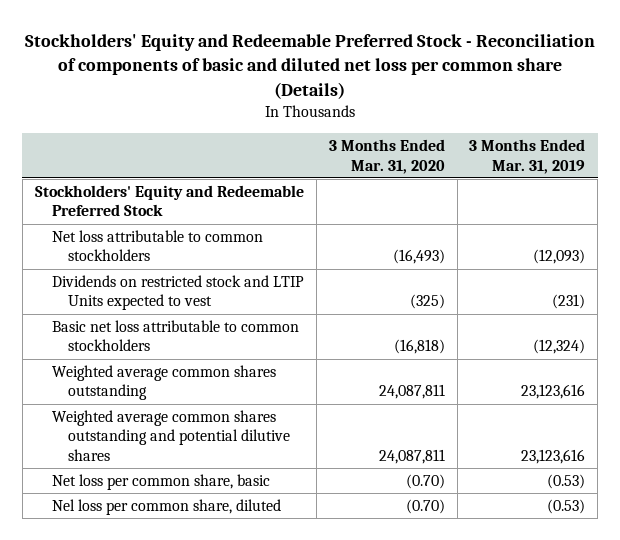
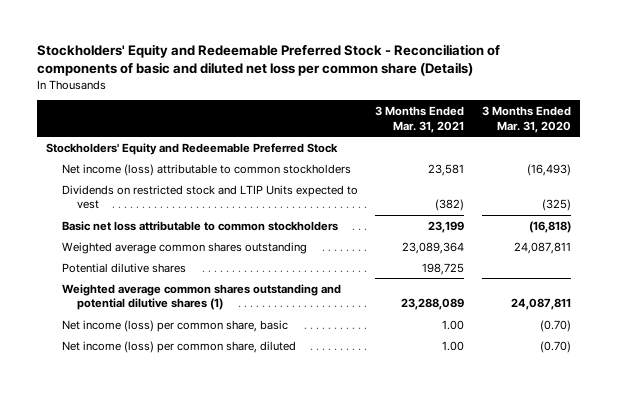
[469,139,586,174] 3 Months Ended Mar. 31, 2019 -> none
none -> [375,105,465,133] 3 Months Ended Mar. 31, 2021
[51,229,263,262] Net loss attributable to common stockholders -> [61,163,351,176] Net income (loss) attributable to common stockholders
none -> [61,262,186,273] Potential dilutive shares
[51,409,291,461] Weighted average common shares outstanding and potential dilutive shares -> [61,283,341,311] Weighted average common shares outstanding and potential dilutive shares (1)
[51,473,270,490] Net loss per common share, basic -> [61,319,288,332] Net income (loss) per common share, basic
[51,498,281,515] Nel loss per common share, diluted -> [61,340,296,353] Net income (loss) per common share, diluted

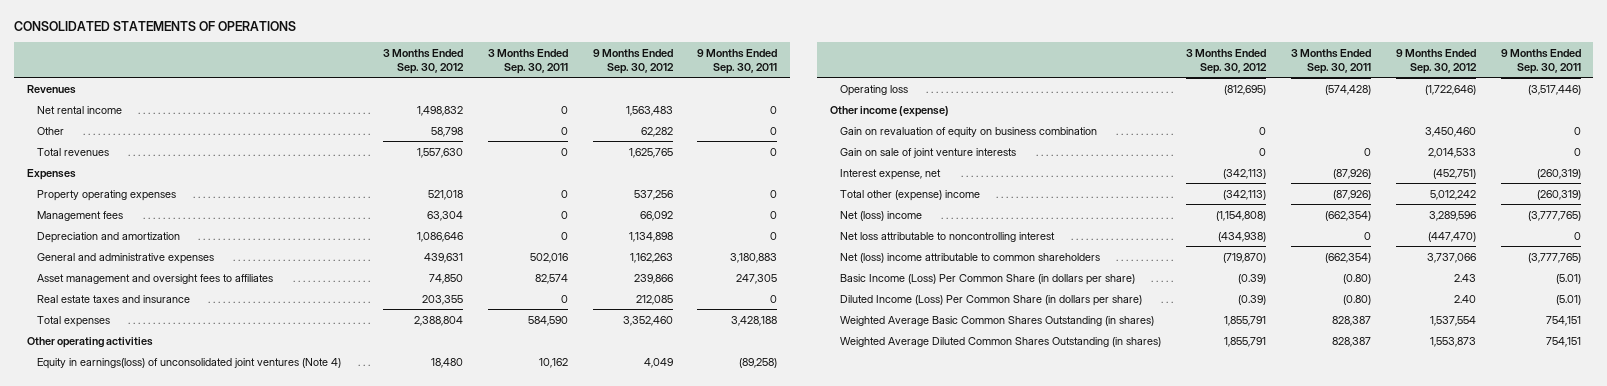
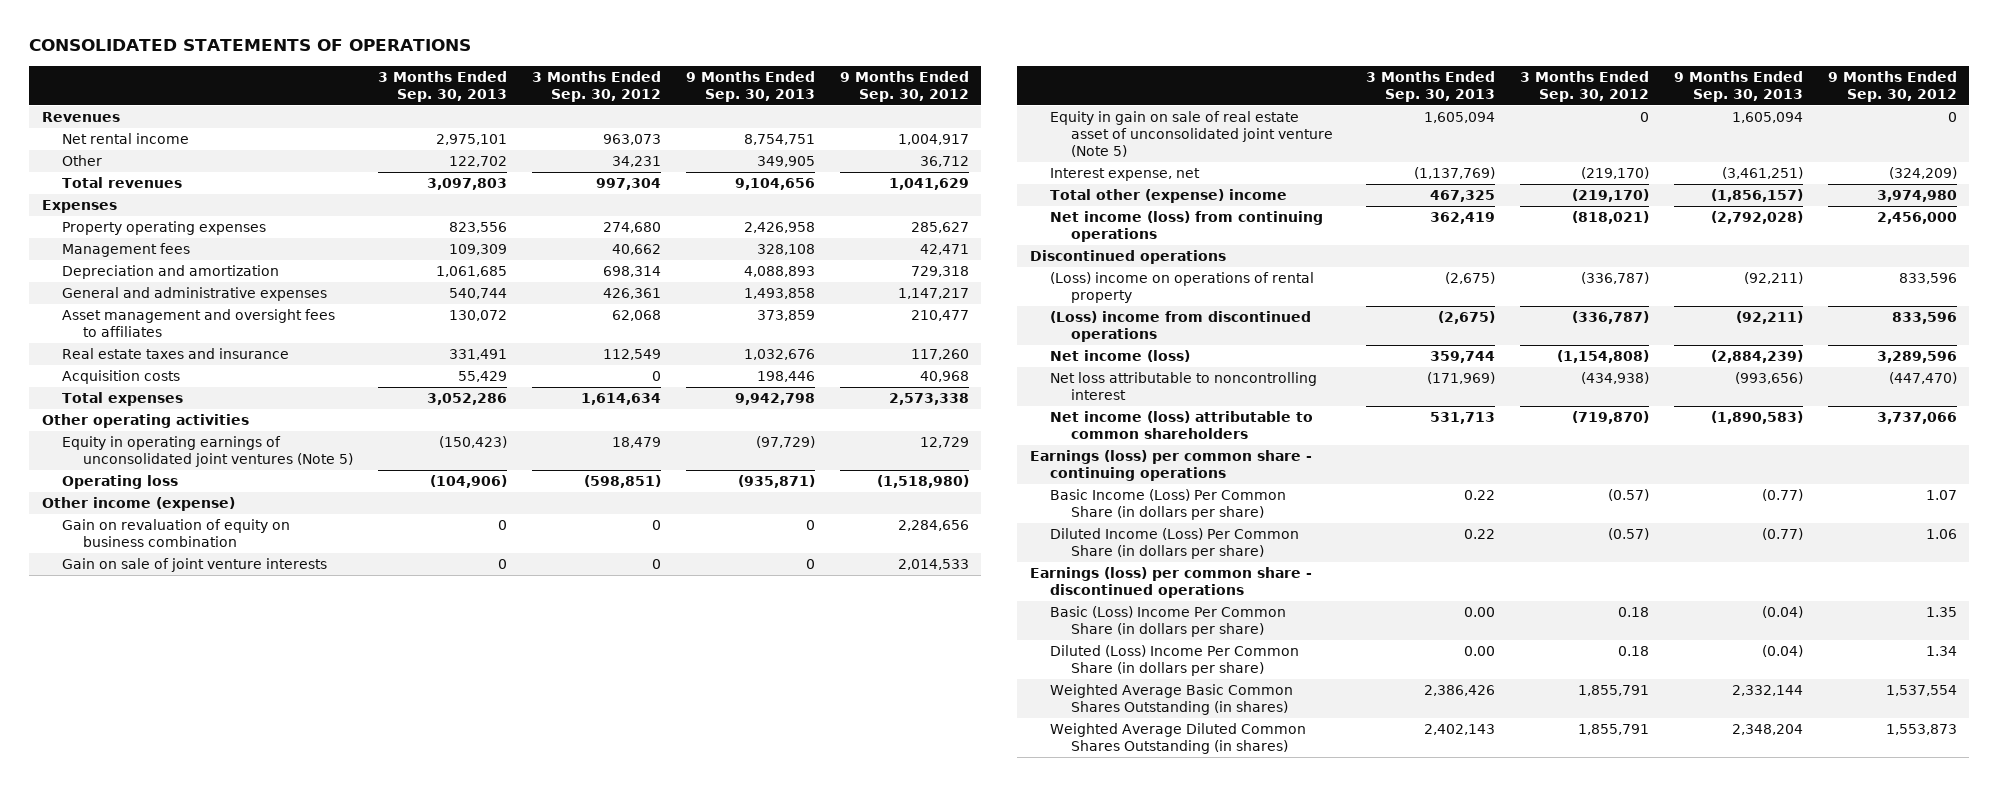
[487,48,568,74] 3 Months Ended Sep. 30, 2011 -> none
[697,48,778,74] 9 Months Ended Sep. 30, 2011 -> none
none -> [377,70,507,102] 3 Months Ended Sep. 30, 2013
none -> [685,70,815,102] 9 Months Ended Sep. 30, 2013
[416,105,463,116] 1,498,832 -> [602,134,661,146] 963,073
[625,105,673,116] 1,563,483 -> [897,134,969,146] 1,004,917
[430,126,463,137] 58,798 -> [611,156,661,168] 34,231
[640,126,673,137] 62,282 -> [919,156,969,168] 36,712
[416,147,463,158] 1,557,630 -> [595,178,661,191] 997,304
[628,147,673,158] 1,625,765 -> [888,178,969,191] 1,041,629
[427,189,463,200] 521,018 -> [602,222,661,234] 274,680
[633,189,673,200] 537,256 -> [910,222,969,234] 285,627
[426,210,463,221] 63,304 -> [611,244,661,256] 40,662
[639,210,673,221] 66,092 -> [919,244,969,256] 42,471
[416,231,463,242] 1,086,646 -> [602,266,661,278] 698,314
[628,231,673,242] 1,134,898 -> [910,266,969,278] 729,318
[423,252,463,263] 439,631 -> [602,288,661,300] 426,361
[629,252,673,263] 1,162,263 -> [897,288,969,300] 1,147,217
[428,273,463,284] 74,850 -> [611,310,661,322] 62,068
[633,273,673,284] 239,866 -> [910,310,969,322] 210,477
[421,294,463,305] 203,355 -> [602,349,661,361] 112,549
[635,294,673,305] 212,085 -> [910,349,969,361] 117,260
none -> [62,370,181,385] Acquisition costs
[413,315,463,326] 2,388,804 -> [580,393,661,406] 1,614,634
[622,315,673,326] 3,352,460 -> [888,393,969,406] 2,573,338
[36,357,341,369] Equity in earnings(loss) of unconsolidated joint ventures (Note 4) -> [62,436,353,468] Equity in operating earnings of unconsolidated joint ventures (Note 5)
[430,357,463,368] 18,480 -> [611,437,661,449] 18,479
[643,357,673,368] 4,049 -> [919,437,969,449] 12,729
[1223,84,1266,95] (812,695) -> [583,475,661,489] (598,851)
[1424,84,1476,95] (1,722,646) -> [876,475,969,489] (1,518,980)
[1424,126,1476,137] 3,450,460 -> [897,520,969,532] 2,284,656
none -> [1050,111,1333,157] Equity in gain on sale of real estate asset of unconsolidated joint venture (Note 5)
[1222,168,1266,179] (342,113) -> [1580,167,1649,180] (219,170)
[1432,168,1476,179] (452,751) -> [1888,167,1957,180] (324,209)
[1222,189,1266,200] (342,113) -> [1571,189,1649,203] (219,170)
[1429,189,1476,200] 5,012,242 -> [1876,190,1957,203] 3,974,980
none -> [1050,211,1324,243] Net income (loss) from continuing operations
none -> [1029,250,1226,265] Discontinued operations
none -> [1050,272,1315,304] (Loss) income on operations of rental property
none -> [1050,311,1312,343] (Loss) income from discontinued operations
[839,210,922,221] Net (loss) income -> [1050,350,1191,363] Net income (loss)
[839,252,1100,263] Net (loss) income attributable to common shareholders -> [1050,411,1314,440] Net income (loss) attributable to common shareholders
none -> [1029,450,1312,482] Earnings (loss) per common share - continuing operations
[1237,273,1266,284] (0.39) -> [1607,489,1649,502] (0.57)
[1453,273,1476,282] 2.43 -> [1925,490,1957,501] 1.07
[1237,294,1266,305] (0.39) -> [1607,528,1649,541] (0.57)
[1453,294,1476,303] 2.40 -> [1925,529,1957,540] 1.06
none -> [1029,567,1312,599] Earnings (loss) per common share - discontinued operations
none -> [1050,606,1287,638] Basic (Loss) Income Per Common Share (in dollars per share)
none -> [1050,645,1300,677] Diluted (Loss) Income Per Common Share (in dollars per share)

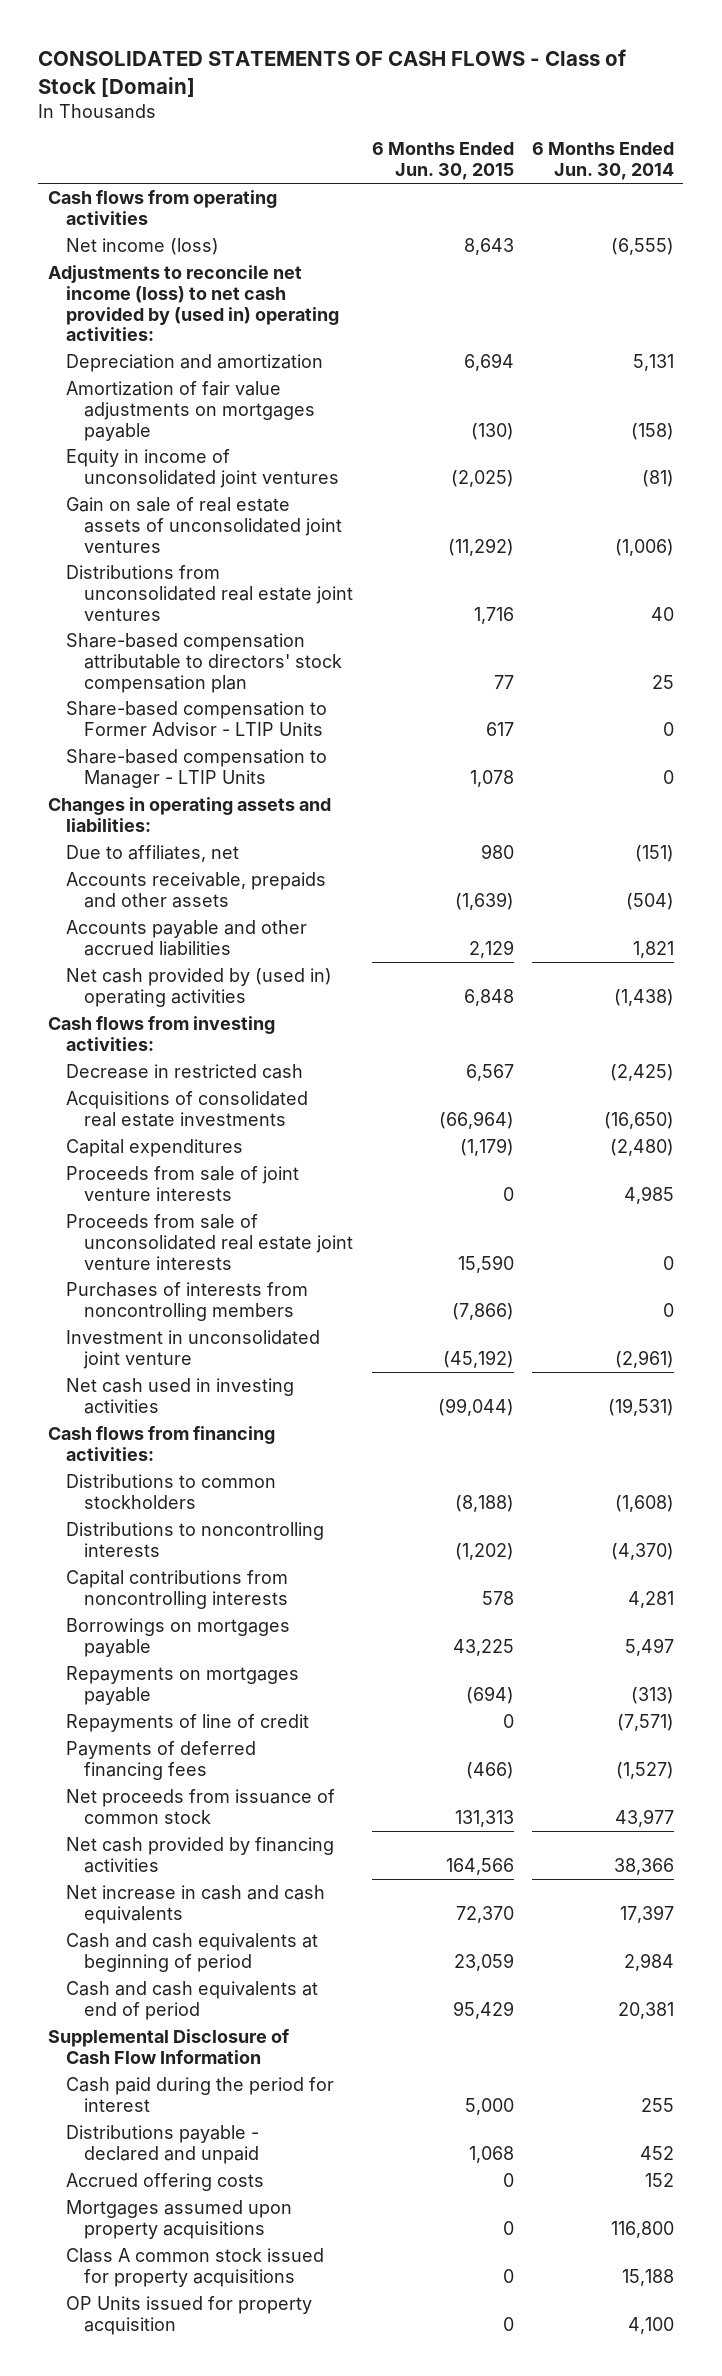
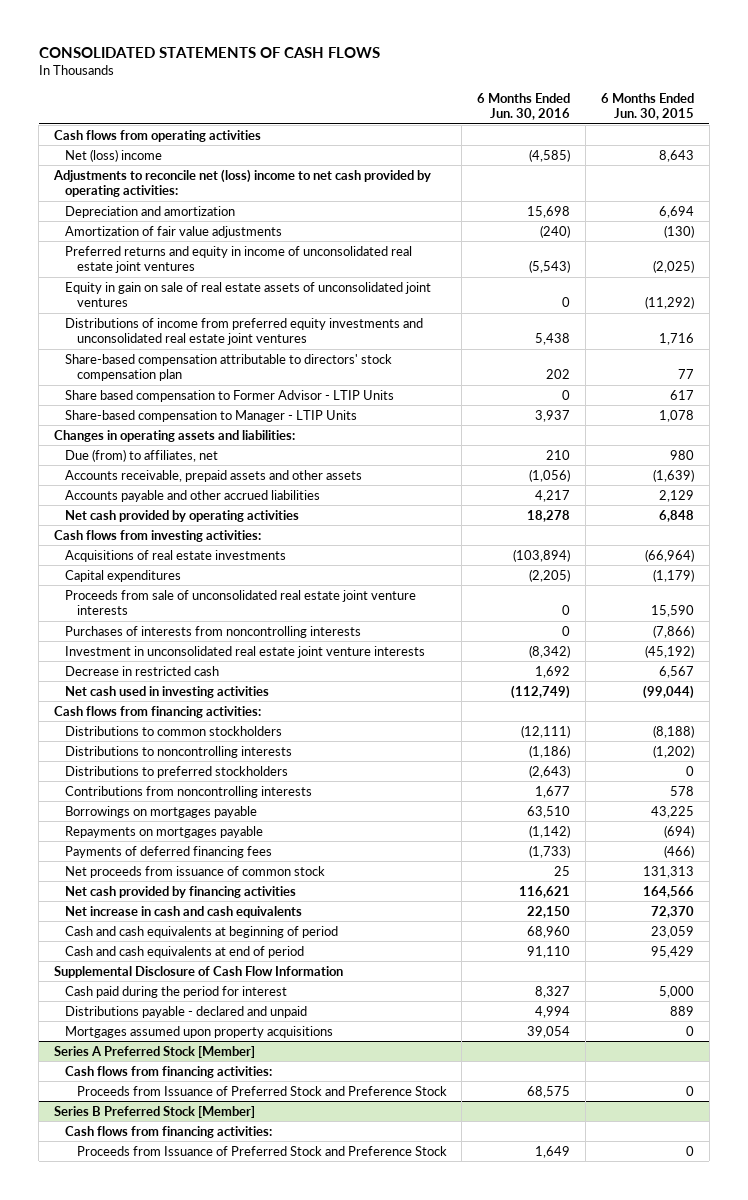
[38,48,627,97] CONSOLIDATED STATEMENTS OF CASH FLOWS - Class of Stock [Domain] -> [38,47,380,59] CONSOLIDATED STATEMENTS OF CASH FLOWS
[532,142,675,181] 6 Months Ended Jun. 30, 2014 -> none
none -> [477,92,571,121] 6 Months Ended Jun. 30, 2016
[65,237,219,255] Net income (loss) -> [65,148,163,162] Net (loss) income
[47,264,339,342] Adjustments to reconcile net income (loss) to net cash provided by (used in) operating activities: -> [52,168,431,198] Adjustments to reconcile net (loss) income to net cash provided by operating activities:
[65,380,315,441] Amortization of fair value adjustments on mortgages payable -> [65,225,283,238] Amortization of fair value adjustments
[65,448,339,488] Equity in income of unconsolidated joint ventures -> [65,245,413,274] Preferred returns and equity in income of unconsolidated real estate joint ventures
[65,496,342,553] Gain on sale of real estate assets of unconsolidated joint ventures -> [65,281,432,308] Equity in gain on sale of real estate assets of unconsolidated joint ventures
[65,564,353,621] Distributions from unconsolidated real estate joint ventures -> [65,317,424,346] Distributions of income from preferred equity investments and unconsolidated real estate joint ventures
[65,700,327,736] Share-based compensation to Former Advisor - LTIP Units -> [65,389,395,402] Share based compensation to Former Advisor - LTIP Units
[65,844,239,862] Due to affiliates, net -> [65,448,219,462] Due (from) to affiliates, net
[65,871,326,908] Accounts receivable, prepaids and other assets -> [65,469,363,482] Accounts receivable, prepaid assets and other assets
[65,967,332,1007] Net cash provided by (used in) operating activities -> [65,509,300,522] Net cash provided by operating activities
[65,1090,308,1127] Acquisitions of consolidated real estate investments -> [65,549,287,562] Acquisitions of real estate investments
[65,1165,299,1201] Proceeds from sale of joint venture interests -> none
[65,1281,308,1321] Purchases of interests from noncontrolling members -> [65,625,362,638] Purchases of interests from noncontrolling interests
[65,1329,320,1369] Investment in unconsolidated joint venture -> [65,645,426,658] Investment in unconsolidated real estate joint venture interests
[65,1063,303,1079] Decrease in restricted cash -> [65,665,220,676] Decrease in restricted cash
none -> [65,765,289,778] Distributions to preferred stockholders
[65,1569,288,1609] Capital contributions from noncontrolling interests -> [65,785,313,798] Contributions from noncontrolling interests
[65,1713,309,1732] Repayments of line of credit -> none
[65,2172,264,2191] Accrued offering costs -> none
[468,2145,514,2163] 1,068 -> [670,1005,695,1016] 889
[65,2247,324,2287] Class A common stock issued for property acquisitions -> none
[65,2295,312,2335] OP Units issued for property acquisition -> none
none -> [53,1045,255,1058] Series A Preferred Stock [Member]
none -> [65,1065,273,1078] Cash flows from financing activities:
none -> [76,1085,447,1096] Proceeds from Issuance of Preferred Stock and Preference Stock
none -> [53,1105,255,1118] Series B Preferred Stock [Member]
none -> [65,1125,273,1138] Cash flows from financing activities:
none -> [76,1145,447,1156] Proceeds from Issuance of Preferred Stock and Preference Stock

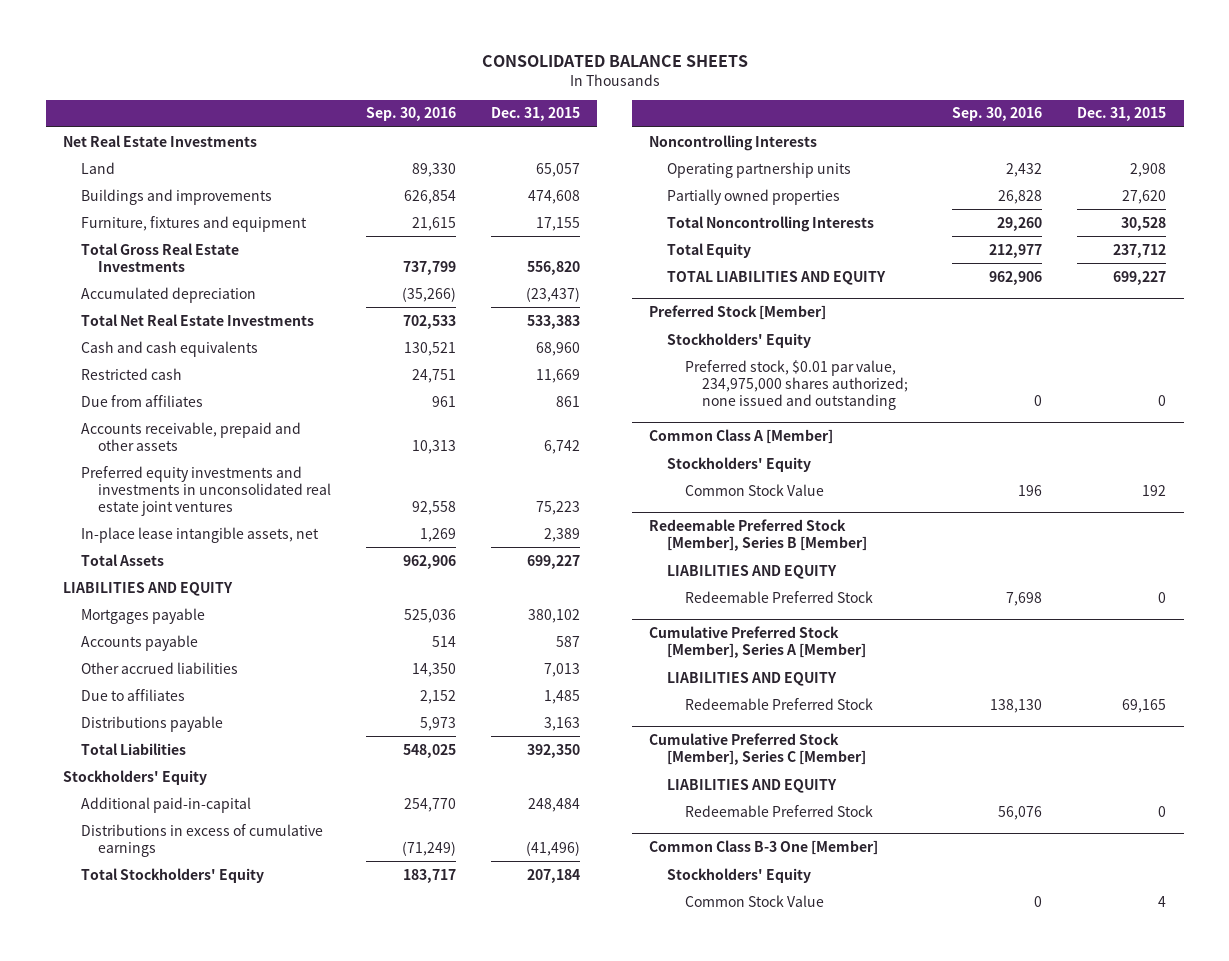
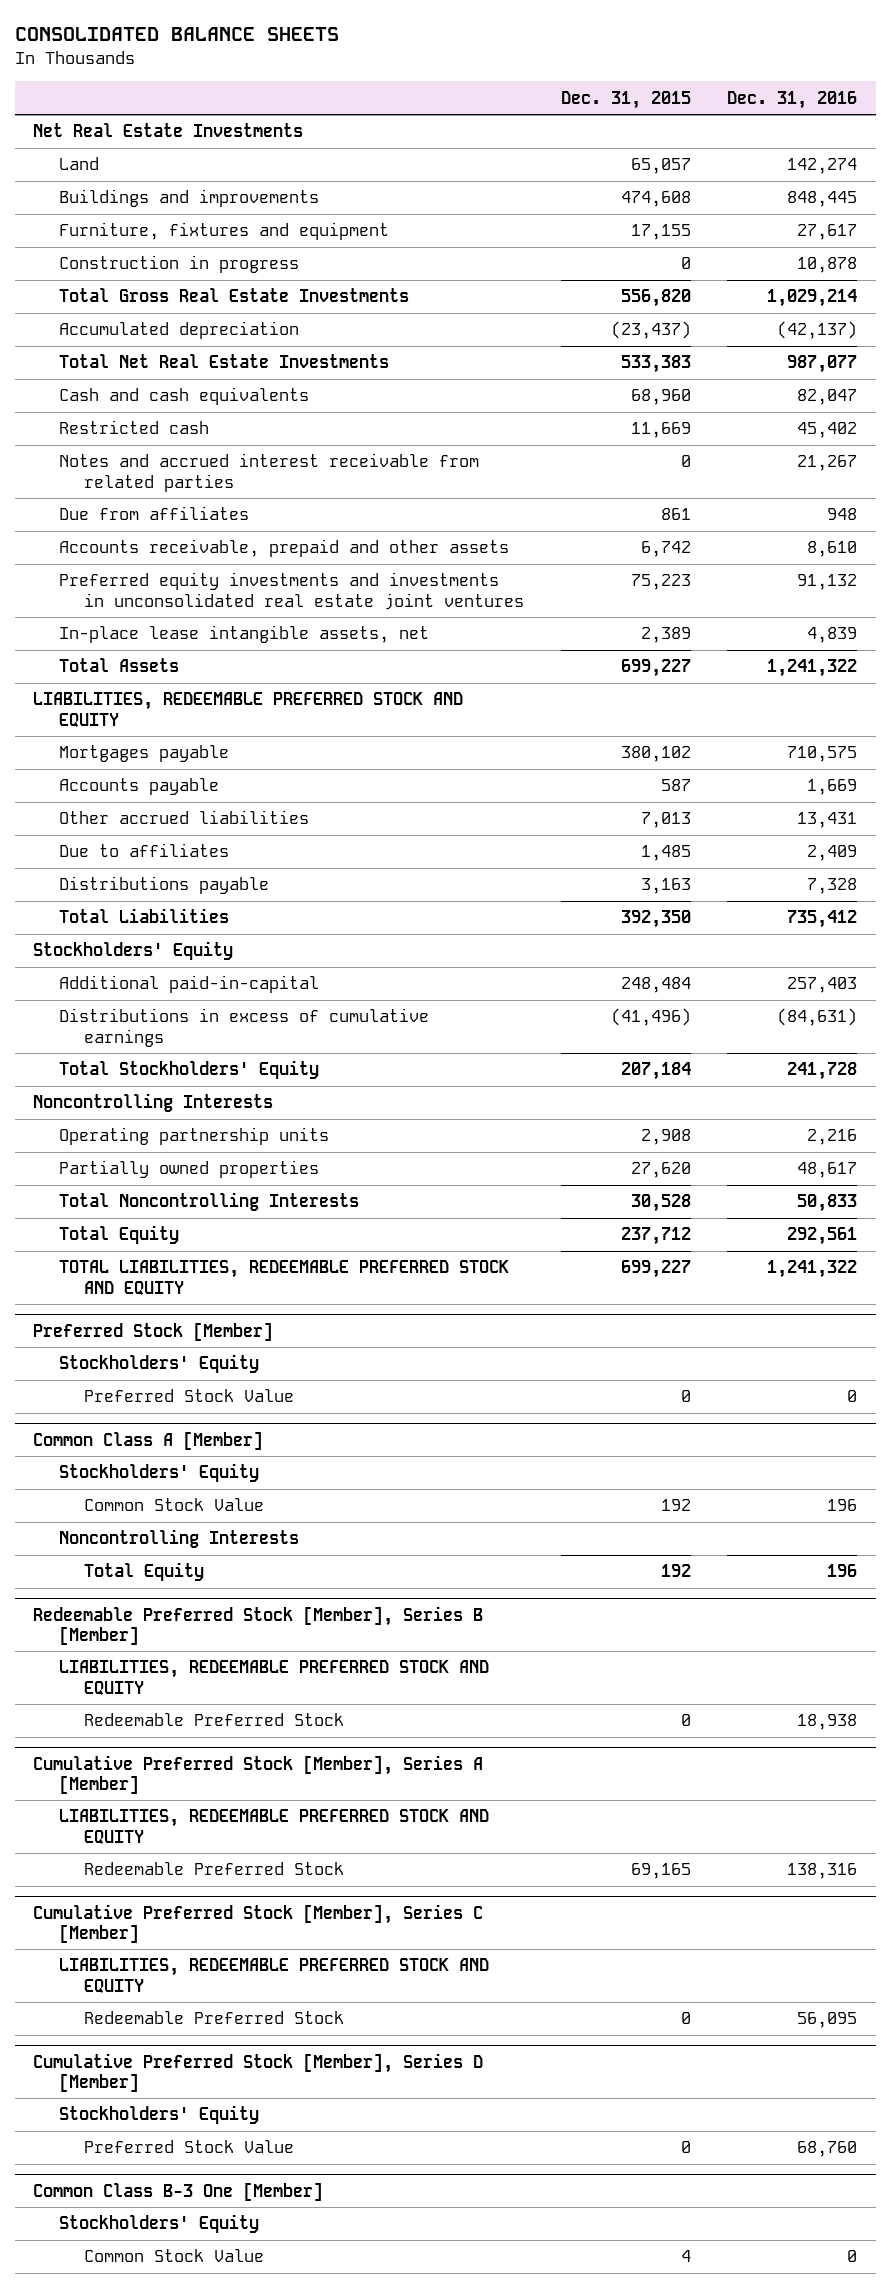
[366,107,457,122] Sep. 30, 2016 -> none
none -> [727,90,858,109] Dec. 31, 2016
none -> [58,255,299,274] Construction in progress
none -> [58,453,479,492] Notes and accrued interest receivable from related parties
[63,581,234,596] LIABILITIES AND EQUITY -> [33,692,464,727] LIABILITIES, REDEEMABLE PREFERRED STOCK AND EQUITY
[667,270,887,285] TOTAL LIABILITIES AND EQUITY -> [58,1260,509,1295] TOTAL LIABILITIES, REDEEMABLE PREFERRED STOCK AND EQUITY
[684,359,909,410] Preferred stock, $0.01 par value, 234,975,000 shares authorized; none issued and outstanding -> [84,1389,295,1403] Preferred Stock Value
none -> [58,1529,299,1549] Noncontrolling Interests
none -> [84,1562,205,1582] Total Equity
[667,564,838,579] LIABILITIES AND EQUITY -> [58,1660,489,1695] LIABILITIES, REDEEMABLE PREFERRED STOCK AND EQUITY
[667,671,838,686] LIABILITIES AND EQUITY -> [58,1809,489,1844] LIABILITIES, REDEEMABLE PREFERRED STOCK AND EQUITY
[667,778,838,793] LIABILITIES AND EQUITY -> [58,1958,489,1993] LIABILITIES, REDEEMABLE PREFERRED STOCK AND EQUITY
none -> [33,2052,484,2092] Cumulative Preferred Stock [Member], Series D [Member]
none -> [58,2105,259,2125] Stockholders' Equity
none -> [84,2140,295,2154] Preferred Stock Value

